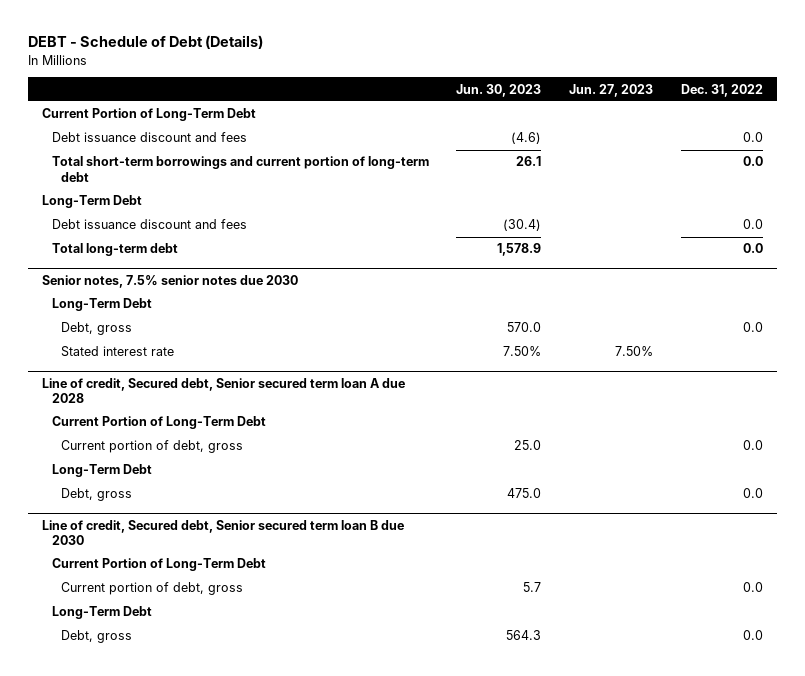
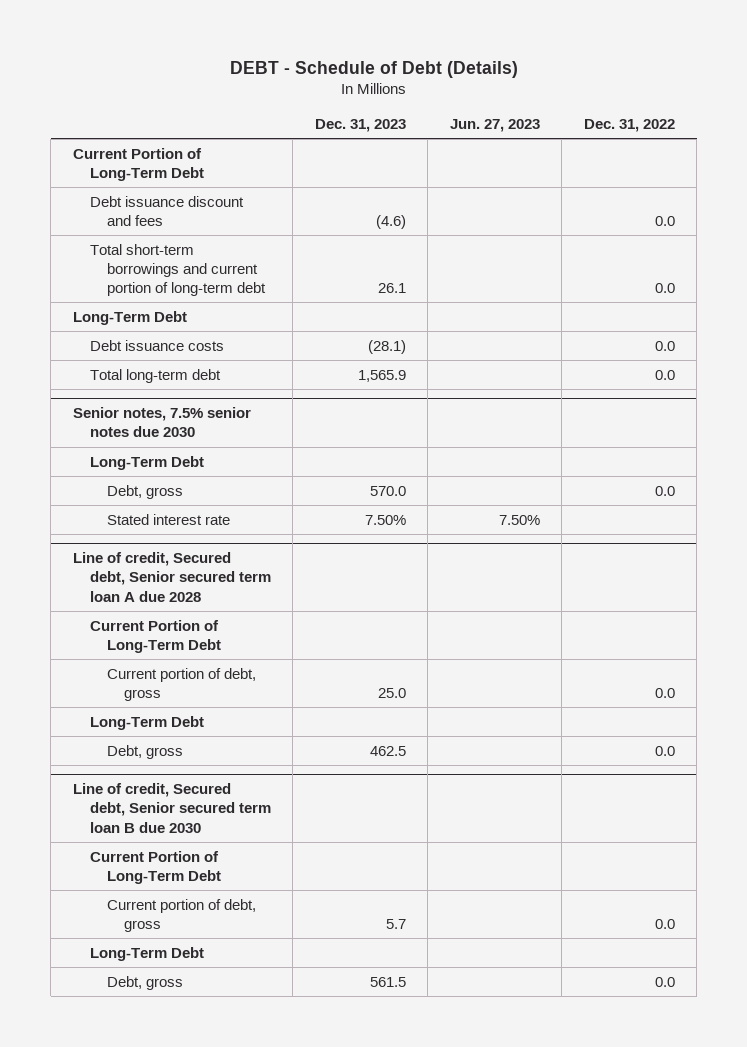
[456,83,542,97] Jun. 30, 2023 -> none
none -> [314,119,406,133] Dec. 31, 2023
[51,219,247,230] Debt issuance discount and fees -> [89,339,224,351] Debt issuance costs

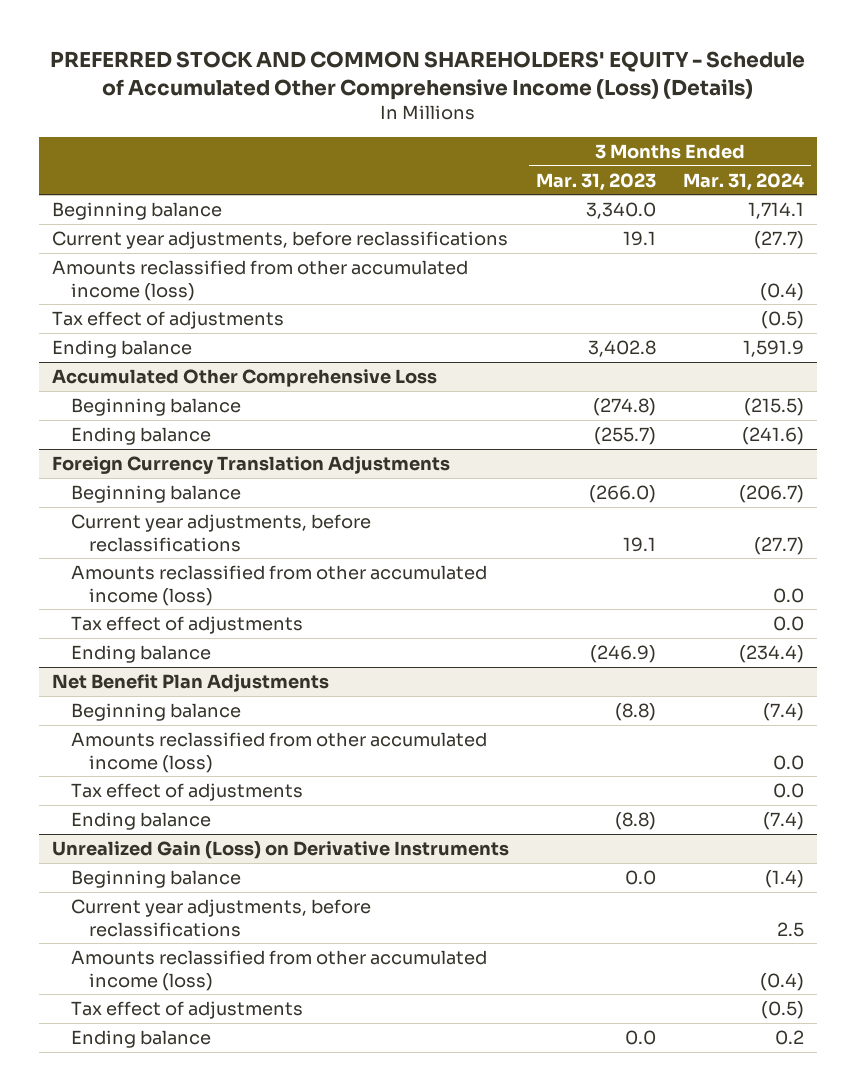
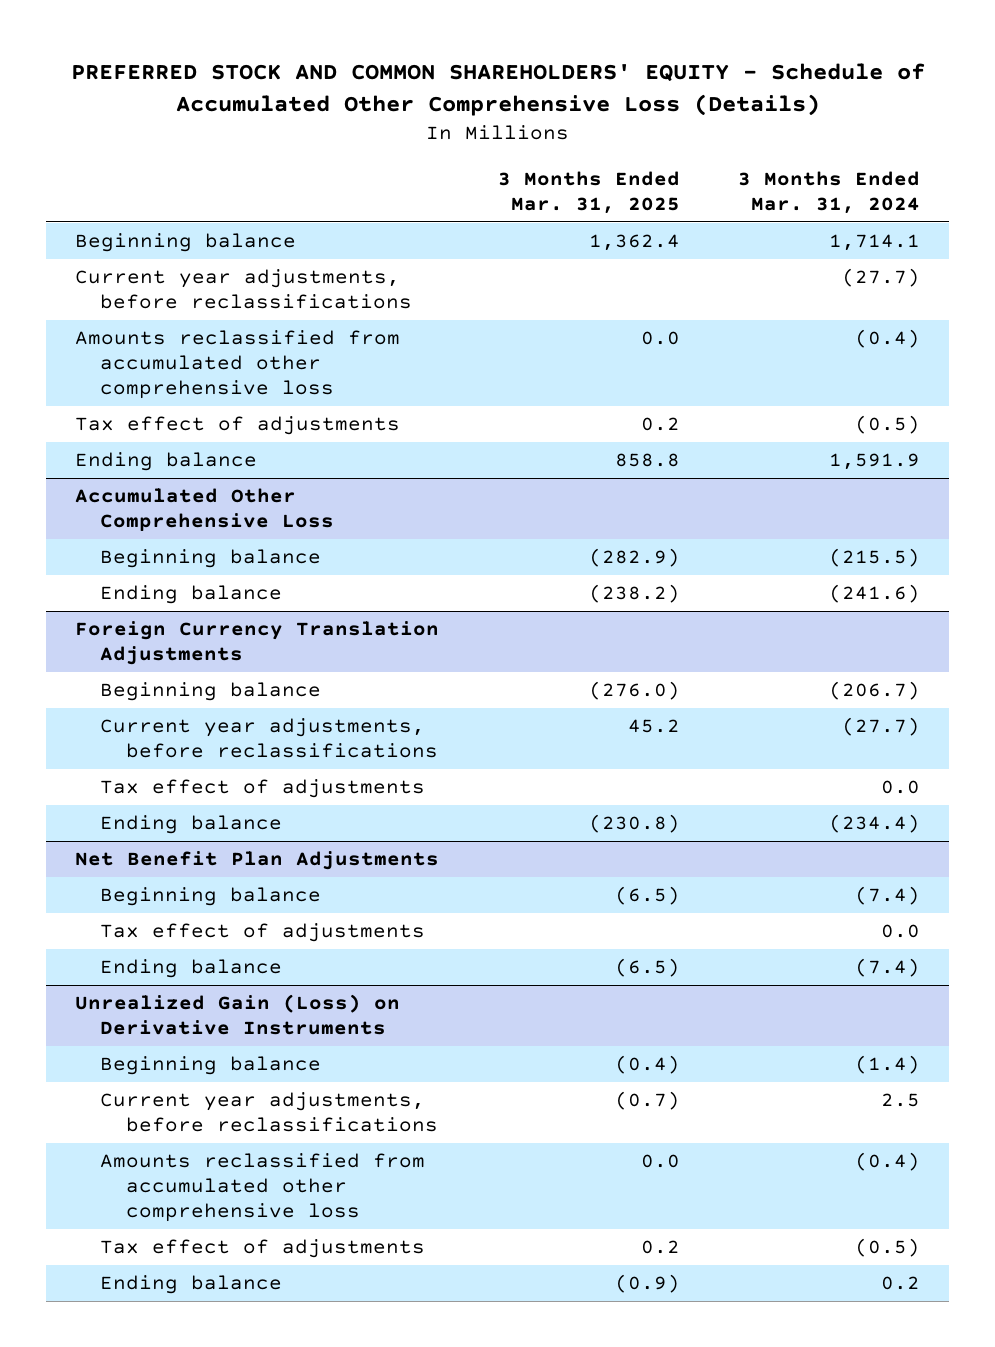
[50,50,806,100] PREFERRED STOCK AND COMMON SHAREHOLDERS' EQUITY - Schedule of Accumulated Other Comprehensive Income (Loss) (Details) -> [70,62,925,117] PREFERRED STOCK AND COMMON SHAREHOLDERS' EQUITY - Schedule of Accumulated Other Comprehensive Loss (Details)
[536,172,657,191] Mar. 31, 2023 -> none
none -> [497,170,680,214] 3 Months Ended Mar. 31, 2025
[52,259,469,301] Amounts reclassified from other accumulated income (loss) -> [75,330,401,400] Amounts reclassified from accumulated other comprehensive loss
[70,564,487,606] Amounts reclassified from other accumulated income (loss) -> none
[70,731,487,773] Amounts reclassified from other accumulated income (loss) -> none
[70,949,487,991] Amounts reclassified from other accumulated income (loss) -> [100,1153,426,1223] Amounts reclassified from accumulated other comprehensive loss

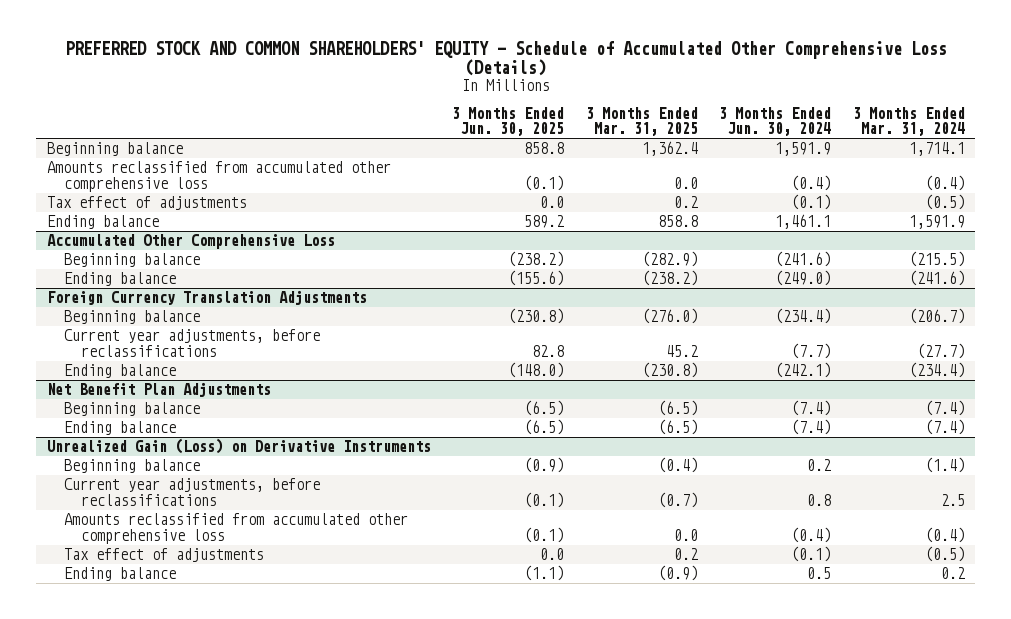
none -> [452,106,565,137] 3 Months Ended Jun. 30, 2025
none -> [719,106,832,137] 3 Months Ended Jun. 30, 2024
[75,269,413,310] Current year adjustments, before reclassifications -> none
[100,779,426,799] Tax effect of adjustments -> none
[100,923,426,943] Tax effect of adjustments -> none

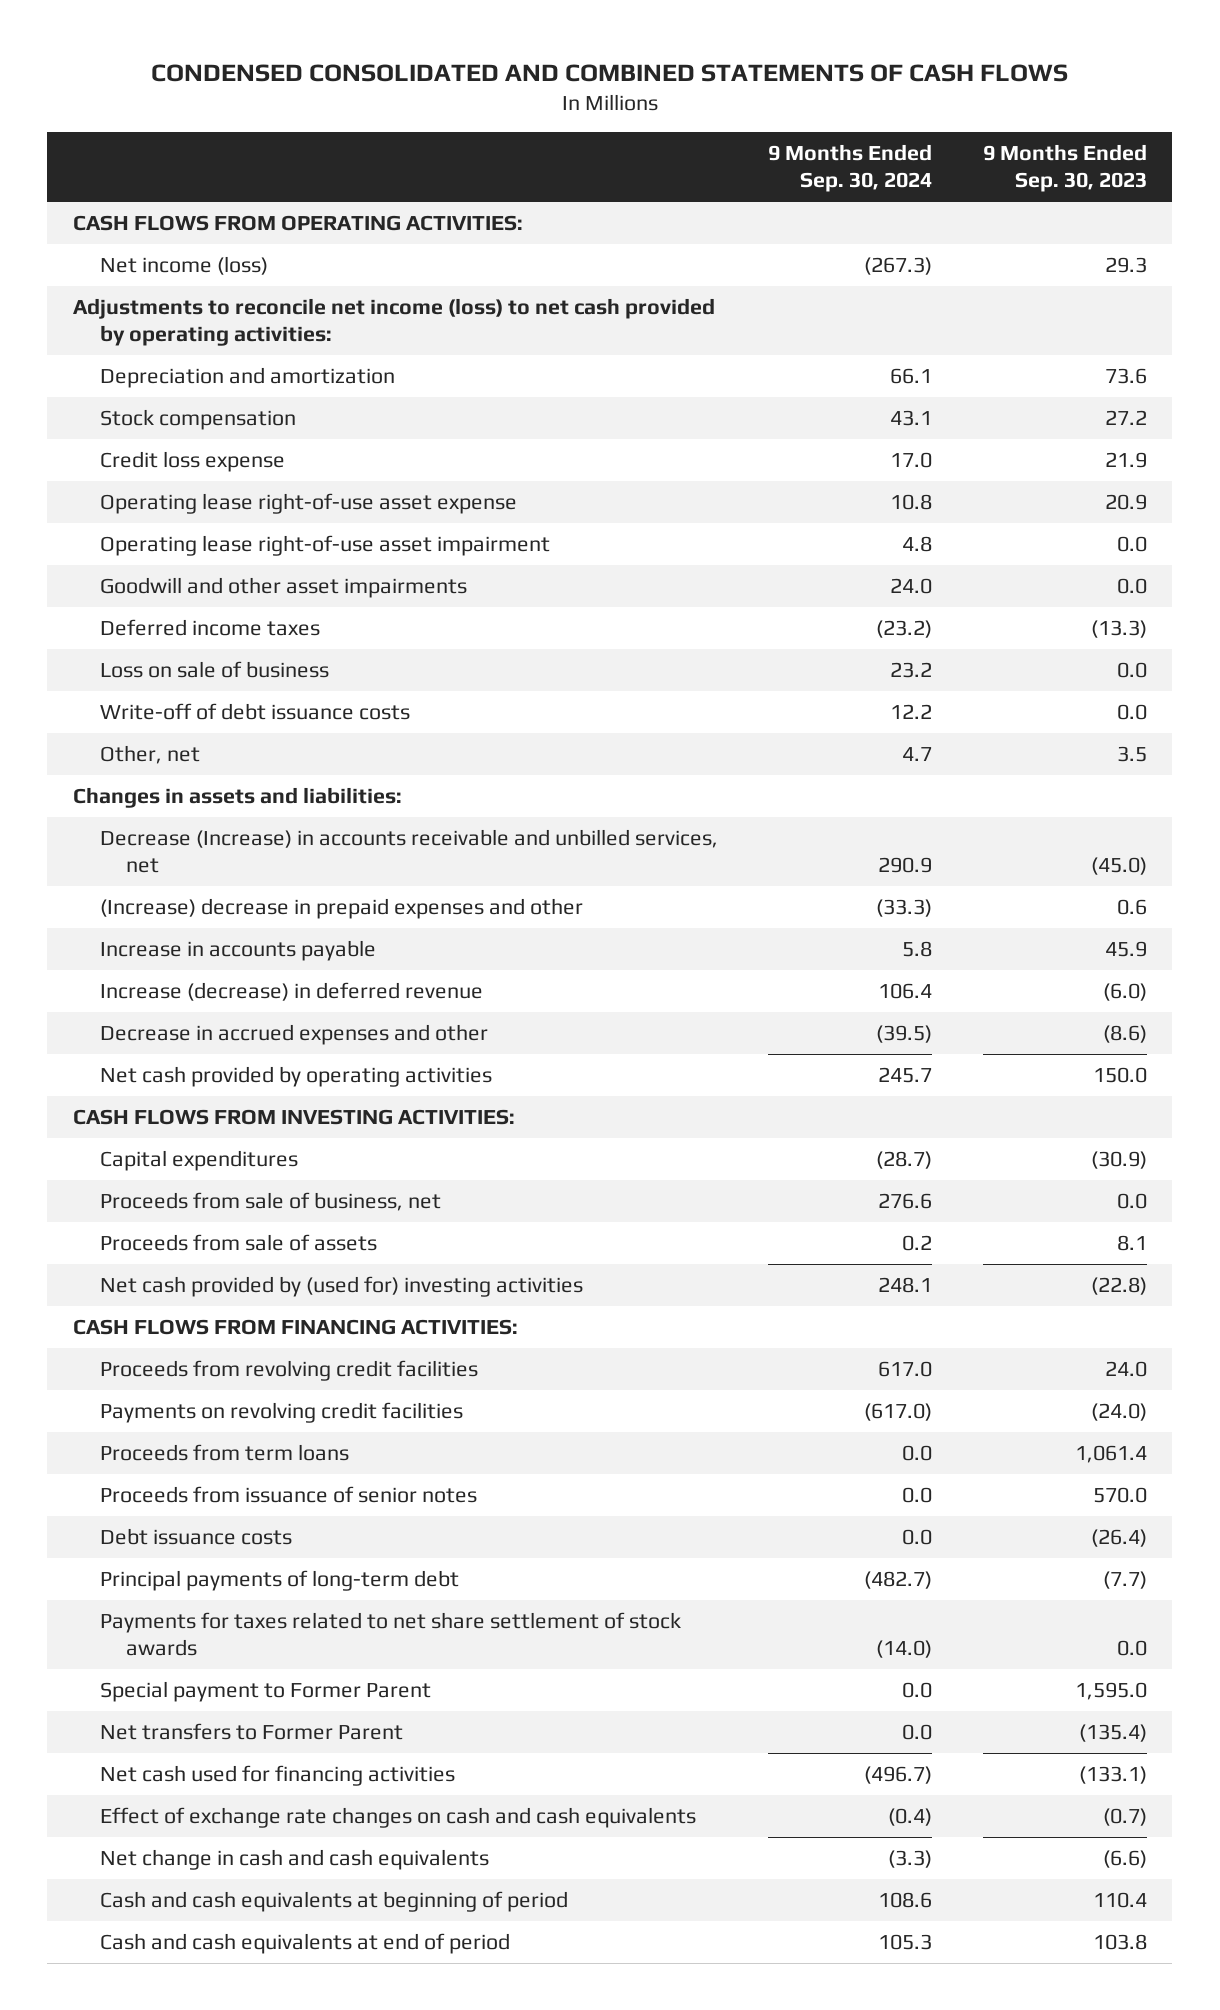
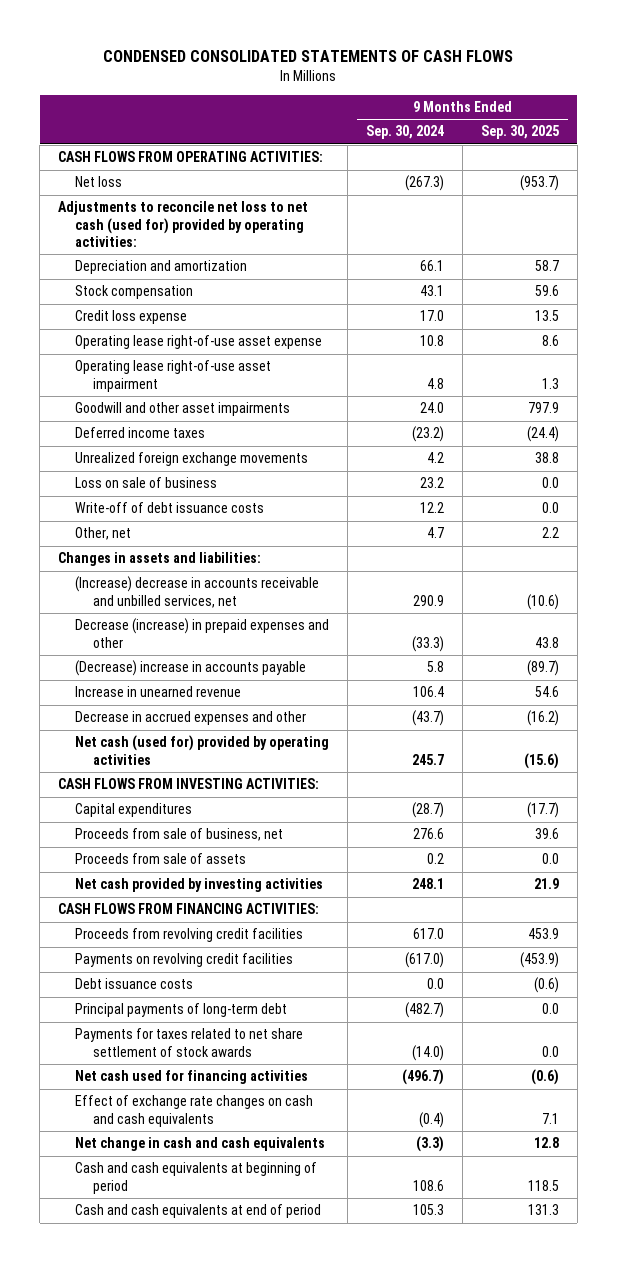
[150,63,1068,82] CONDENSED CONSOLIDATED AND COMBINED STATEMENTS OF CASH FLOWS -> [103,49,514,62] CONDENSED CONSOLIDATED STATEMENTS OF CASH FLOWS
[982,143,1147,192] 9 Months Ended Sep. 30, 2023 -> none
none -> [480,125,559,140] Sep. 30, 2025
[99,256,268,276] Net income (loss) -> [75,176,123,188] Net loss
[72,298,715,347] Adjustments to reconcile net income (loss) to net cash provided by operating activities: -> [58,201,309,248] Adjustments to reconcile net loss to net cash (used for) provided by operating activities:
none -> [75,452,309,467] Unrealized foreign exchange movements
[99,829,718,874] Decrease (Increase) in accounts receivable and unbilled services, net -> [75,576,320,608] (Increase) decrease in accounts receivable and unbilled services, net
[99,898,583,920] (Increase) decrease in prepaid expenses and other -> [75,618,330,648] Decrease (increase) in prepaid expenses and other
[99,940,376,962] Increase in accounts payable -> [75,660,307,677] (Decrease) increase in accounts payable
[99,982,483,1002] Increase (decrease) in deferred revenue -> [75,686,242,698] Increase in unearned revenue
[876,1025,933,1044] (39.5) -> [412,710,445,727] (43.7)
[99,1066,492,1088] Net cash provided by operating activities -> [75,735,330,765] Net cash (used for) provided by operating activities
[99,1276,583,1298] Net cash provided by (used for) investing activities -> [75,878,324,893] Net cash provided by investing activities
[99,1444,349,1462] Proceeds from term loans -> none
[99,1486,477,1504] Proceeds from issuance of senior notes -> none
[99,1681,431,1703] Special payment to Former Parent -> none
[99,1723,403,1741] Net transfers to Former Parent -> none

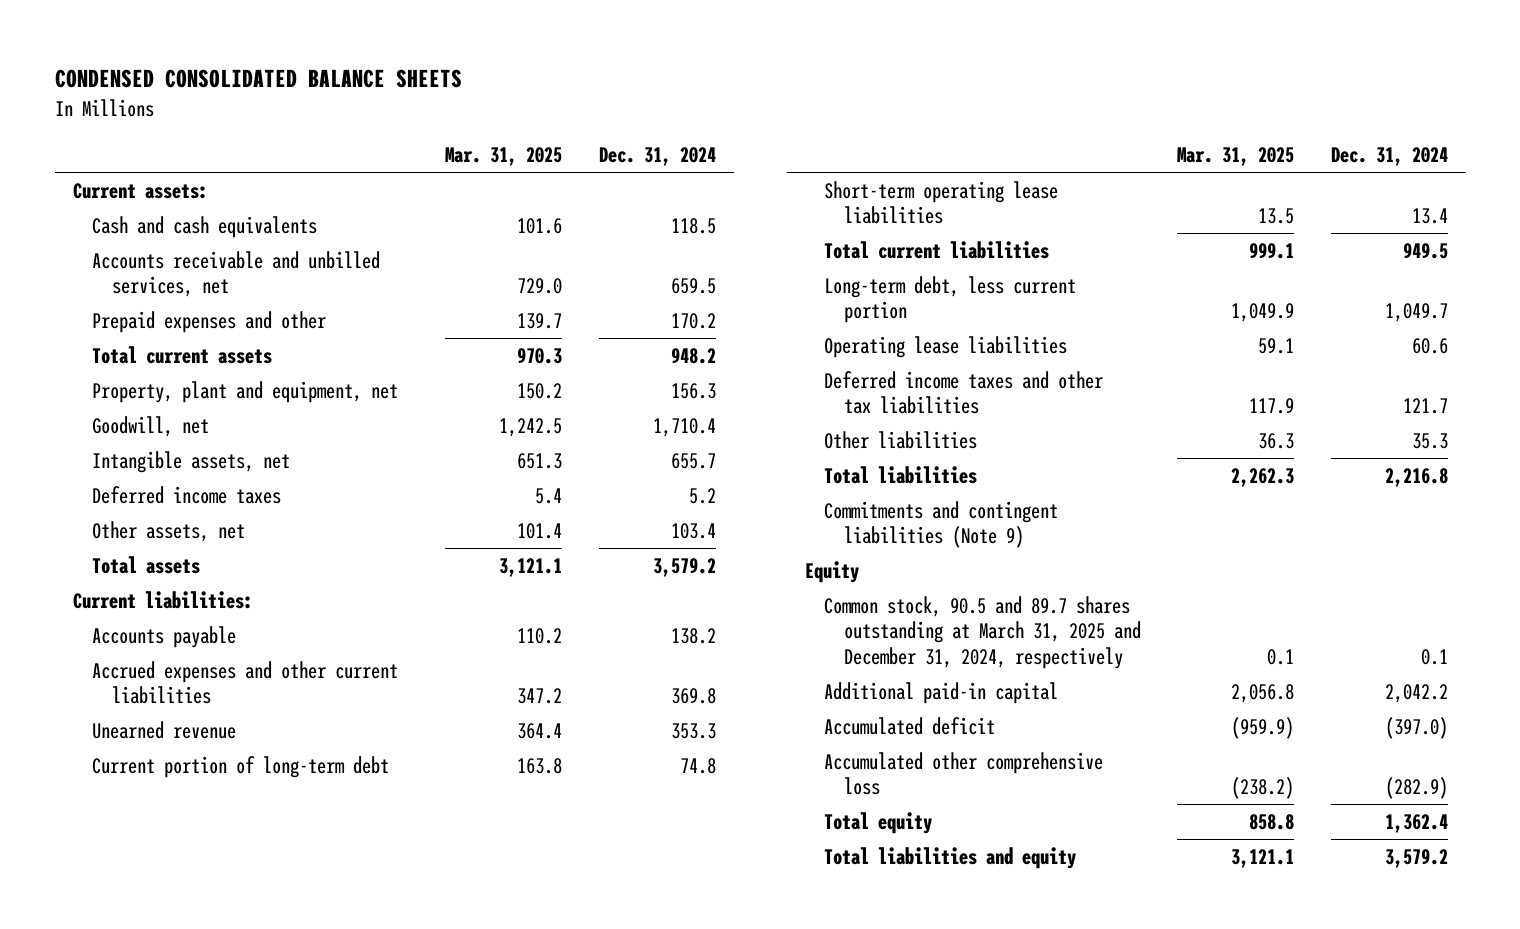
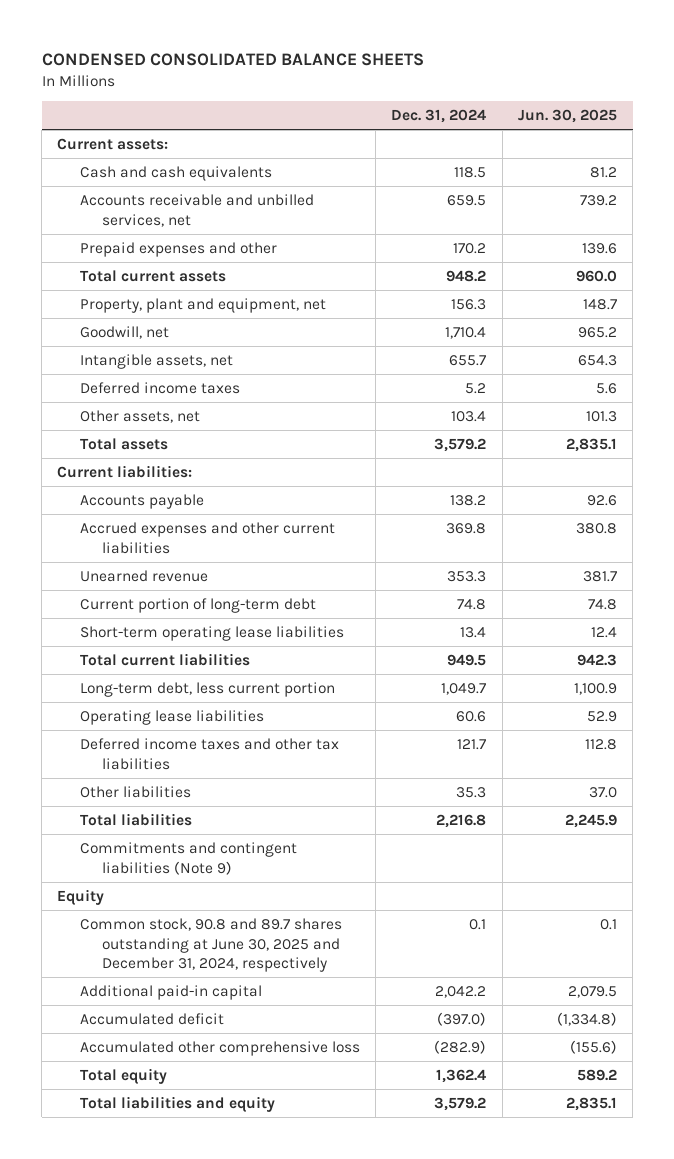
[445,147,563,167] Mar. 31, 2025 -> none
none -> [517,109,617,124] Jun. 30, 2025
[824,595,1142,669] Common stock, 90.5 and 89.7 shares outstanding at March 31, 2025 and December 31, 2024, respectively -> [79,917,342,973] Common stock, 90.8 and 89.7 shares outstanding at June 30, 2025 and December 31, 2024, respectively

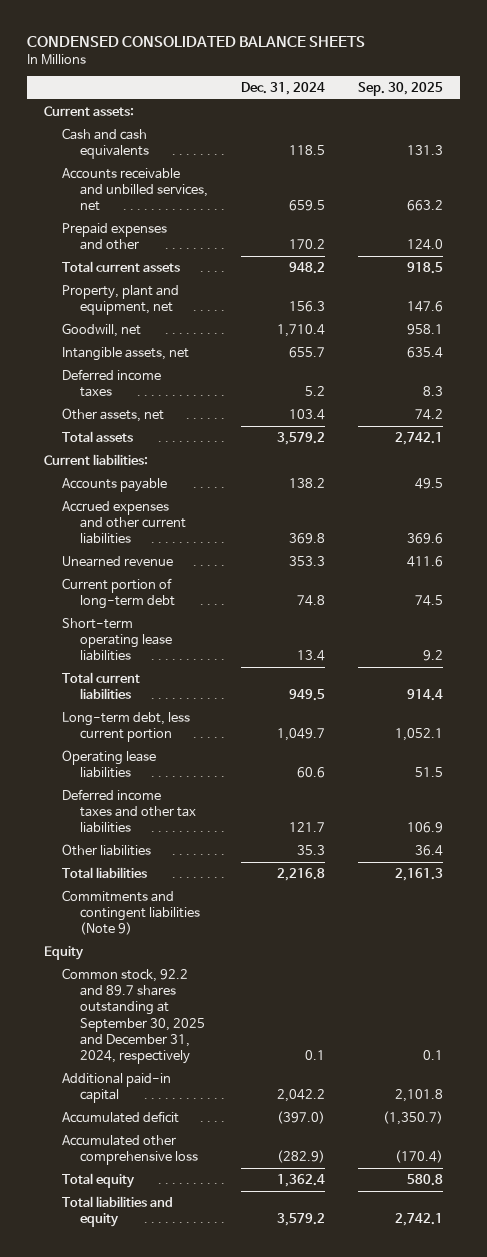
[517,109,617,124] Jun. 30, 2025 -> none
none -> [358,82,444,97] Sep. 30, 2025
[79,917,342,973] Common stock, 90.8 and 89.7 shares outstanding at June 30, 2025 and December 31, 2024, respectively -> [61,967,205,1065] Common stock, 92.2 and 89.7 shares outstanding at September 30, 2025 and December 31, 2024, respectively

